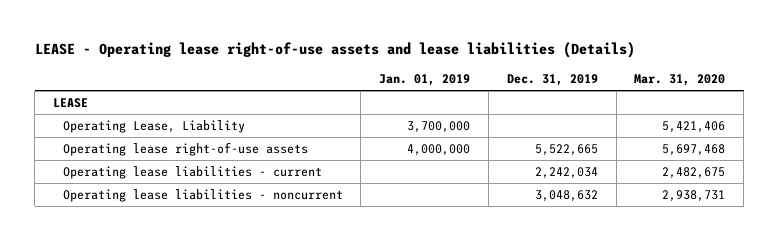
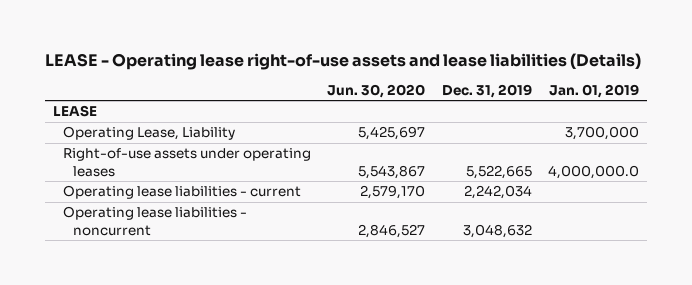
[634,74,726,87] Mar. 31, 2020 -> none
none -> [327,84,426,99] Jun. 30, 2020
[62,142,308,157] Operating lease right-of-use assets -> [63,148,312,177] Right-of-use assets under operating leases
[407,144,471,157] 4,000,000 -> [547,164,639,179] 4,000,000.0

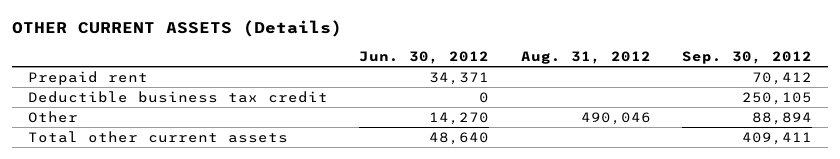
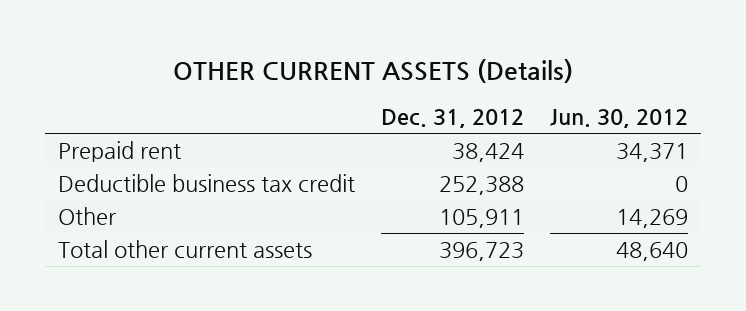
[520,50,651,64] Aug. 31, 2012 -> none
[682,50,813,64] Sep. 30, 2012 -> none
none -> [381,109,525,129] Dec. 31, 2012
[429,111,490,125] 14,270 -> [615,209,688,229] 14,269

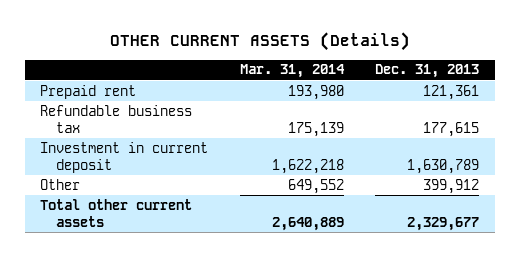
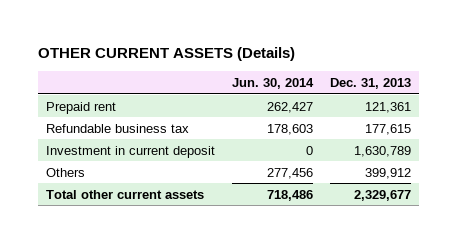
[239,64,345,79] Mar. 31, 2014 -> none
none -> [232,77,315,89] Jun. 30, 2014
[40,178,81,190] Other -> [46,167,86,177] Others

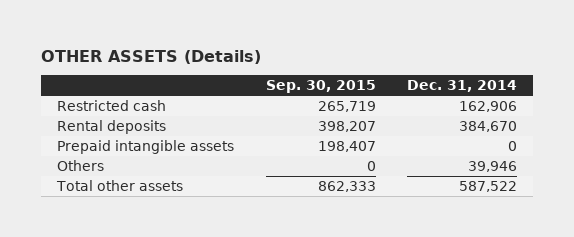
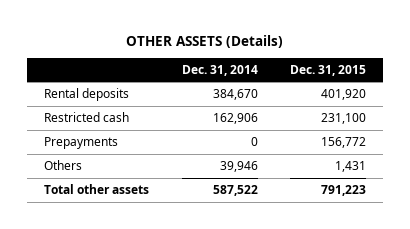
[265,79,376,93] Sep. 30, 2015 -> none
none -> [290,64,367,76] Dec. 31, 2015
[56,99,166,111] Restricted cash -> [43,112,129,123] Restricted cash
[56,139,234,154] Prepaid intangible assets -> [43,137,118,150] Prepayments

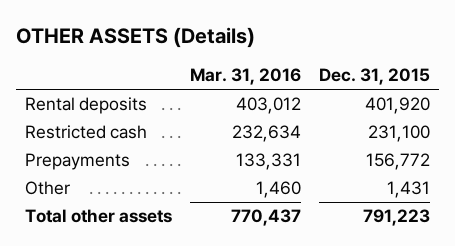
[181,64,258,76] Dec. 31, 2014 -> none
none -> [189,68,301,86] Mar. 31, 2016
[43,160,82,171] Others -> [24,181,70,196] Other

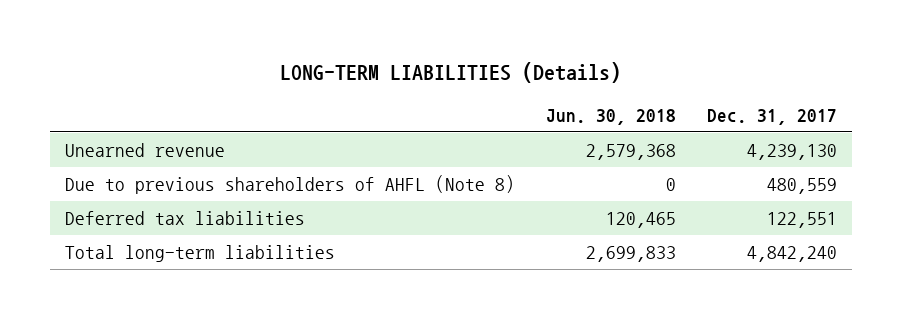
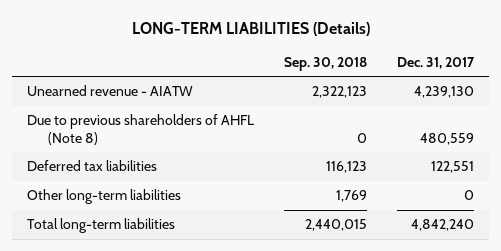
[545,108,676,125] Jun. 30, 2018 -> none
none -> [284,56,368,71] Sep. 30, 2018
[65,143,226,158] Unearned revenue -> [27,85,194,97] Unearned revenue - AIATW
none -> [27,189,182,205] Other long-term liabilities

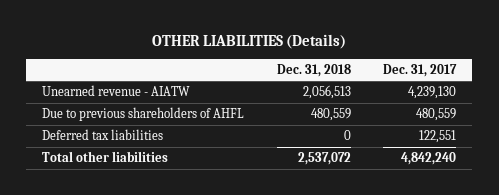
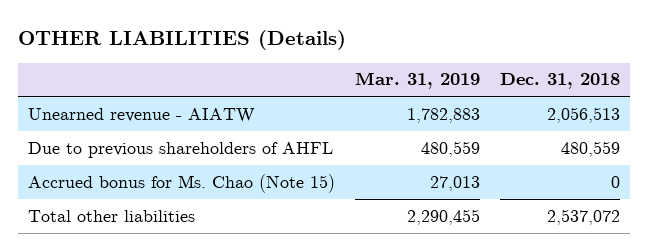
[383,63,458,77] Dec. 31, 2017 -> none
none -> [355,72,481,90] Mar. 31, 2019
[42,129,164,141] Deferred tax liabilities -> none
none -> [28,173,336,193] Accrued bonus for Ms. Chao (Note 15)

